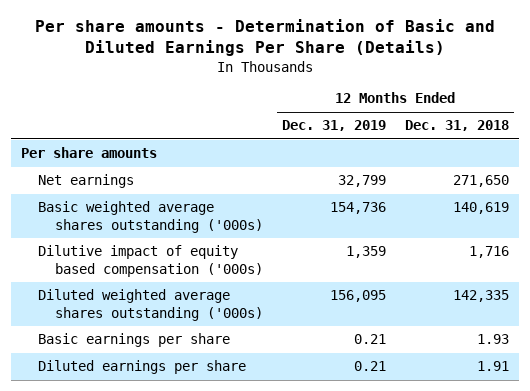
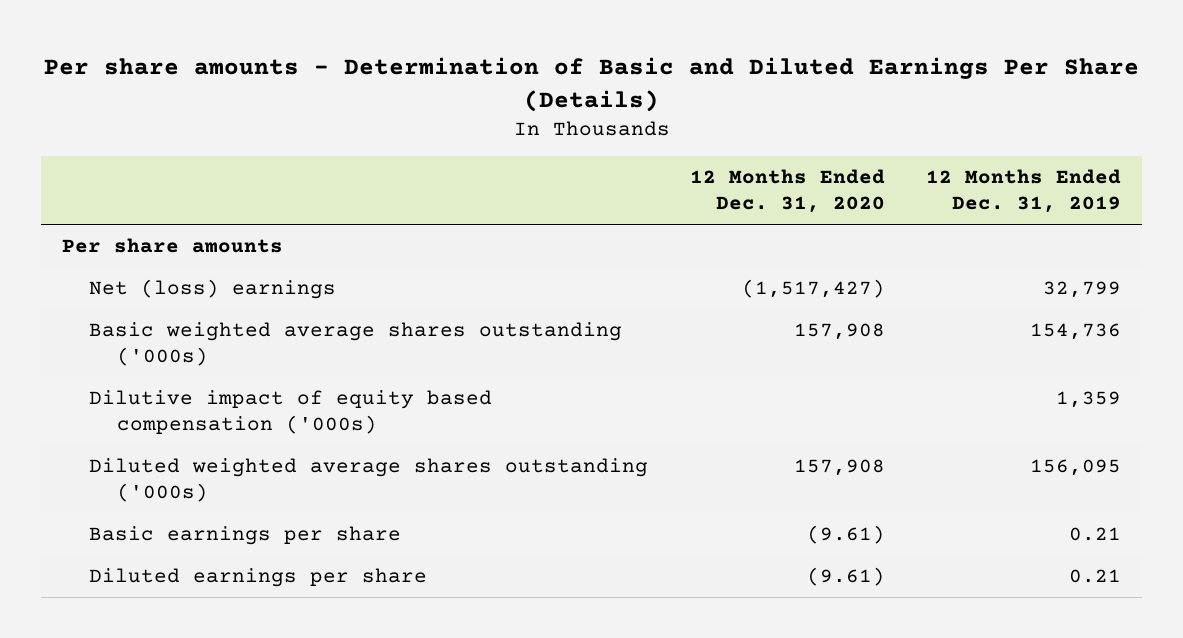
[405,120,510,132] Dec. 31, 2018 -> none
none -> [689,169,885,214] 12 Months Ended Dec. 31, 2020
[37,174,134,189] Net earnings -> [89,279,337,300] Net (loss) earnings

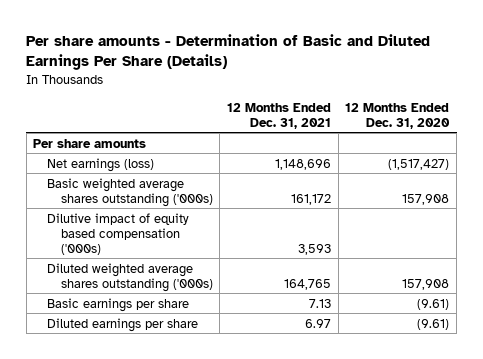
[926,169,1122,214] 12 Months Ended Dec. 31, 2019 -> none
none -> [227,102,332,129] 12 Months Ended Dec. 31, 2021
[89,279,337,300] Net (loss) earnings -> [47,157,155,172] Net earnings (loss)

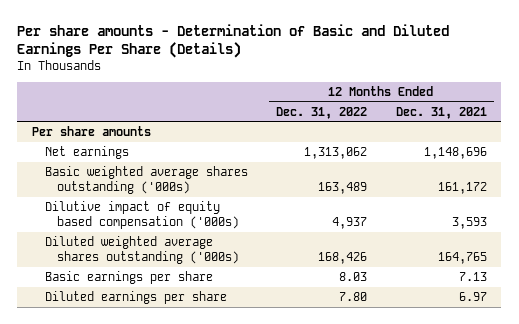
[345,102,451,129] 12 Months Ended Dec. 31, 2020 -> none
none -> [276,106,368,119] Dec. 31, 2022
[47,157,155,172] Net earnings (loss) -> [44,146,129,160] Net earnings

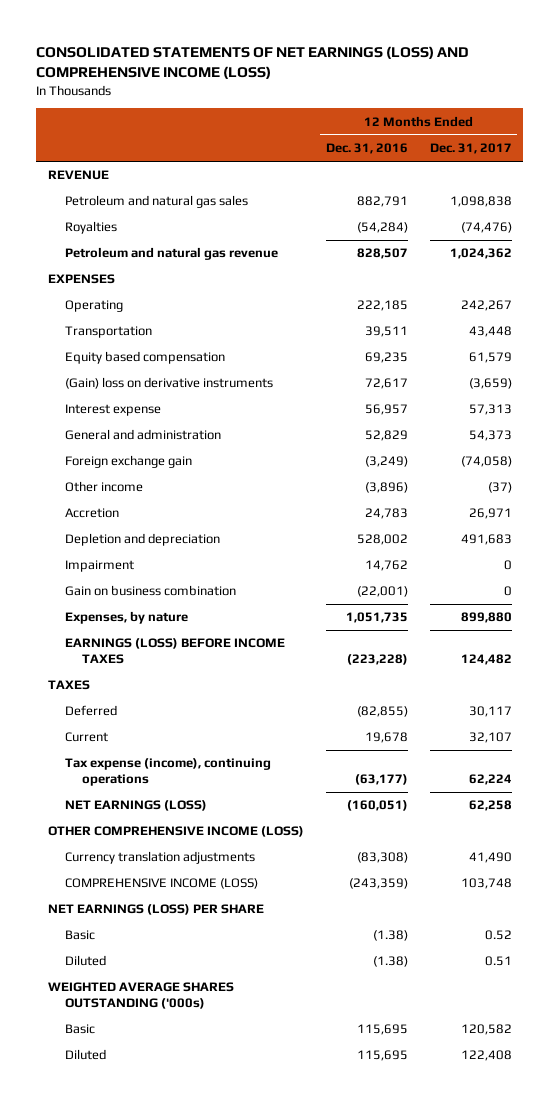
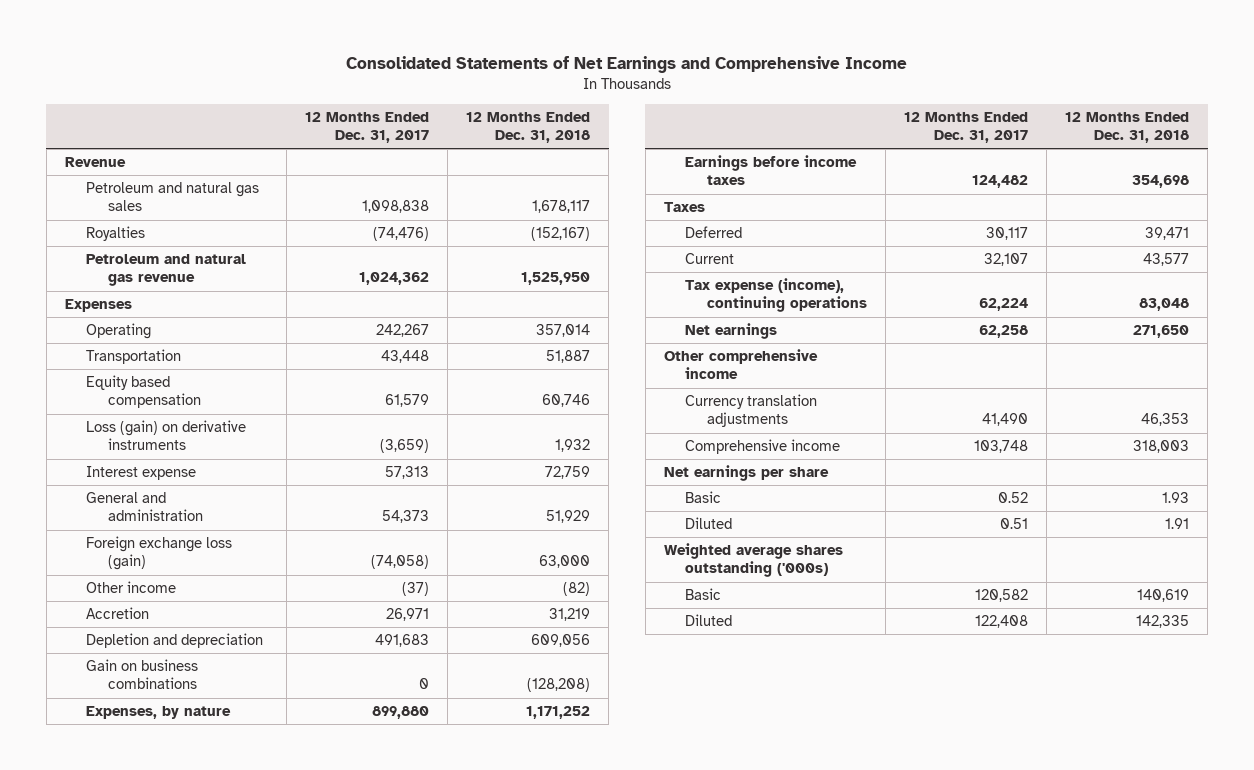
[36,45,470,80] CONSOLIDATED STATEMENTS OF NET EARNINGS (LOSS) AND COMPREHENSIVE INCOME (LOSS) -> [346,56,908,74] Consolidated Statements of Net Earnings and Comprehensive Income
[325,143,408,155] Dec. 31, 2016 -> none
none -> [466,111,591,144] 12 Months Ended Dec. 31, 2018
[47,170,109,181] REVENUE -> [64,157,126,168] Revenue
[47,274,115,285] EXPENSES -> [64,299,132,313] Expenses
[64,377,273,390] (Gain) loss on derivative instruments -> [86,420,247,451] Loss (gain) on derivative instruments
[64,455,192,469] Foreign exchange gain -> [86,536,233,571] Foreign exchange loss (gain)
[64,560,134,573] Impairment -> none
[64,585,236,597] Gain on business combination -> [86,659,199,690] Gain on business combinations
[64,638,285,665] EARNINGS (LOSS) BEFORE INCOME TAXES -> [685,155,858,186] Earnings before income taxes
[47,680,90,691] TAXES -> [664,202,706,213] Taxes
[64,800,207,812] NET EARNINGS (LOSS) -> [685,323,778,340] Net earnings
[47,826,304,838] OTHER COMPREHENSIVE INCOME (LOSS) -> [664,349,819,380] Other comprehensive income
[64,878,258,890] COMPREHENSIVE INCOME (LOSS) -> [685,439,841,455] Comprehensive income
[47,904,264,916] NET EARNINGS (LOSS) PER SHARE -> [664,465,830,482] Net earnings per share
[47,982,234,1010] WEIGHTED AVERAGE SHARES OUTSTANDING ('000s) -> [664,543,844,578] Weighted average shares outstanding ('000s)

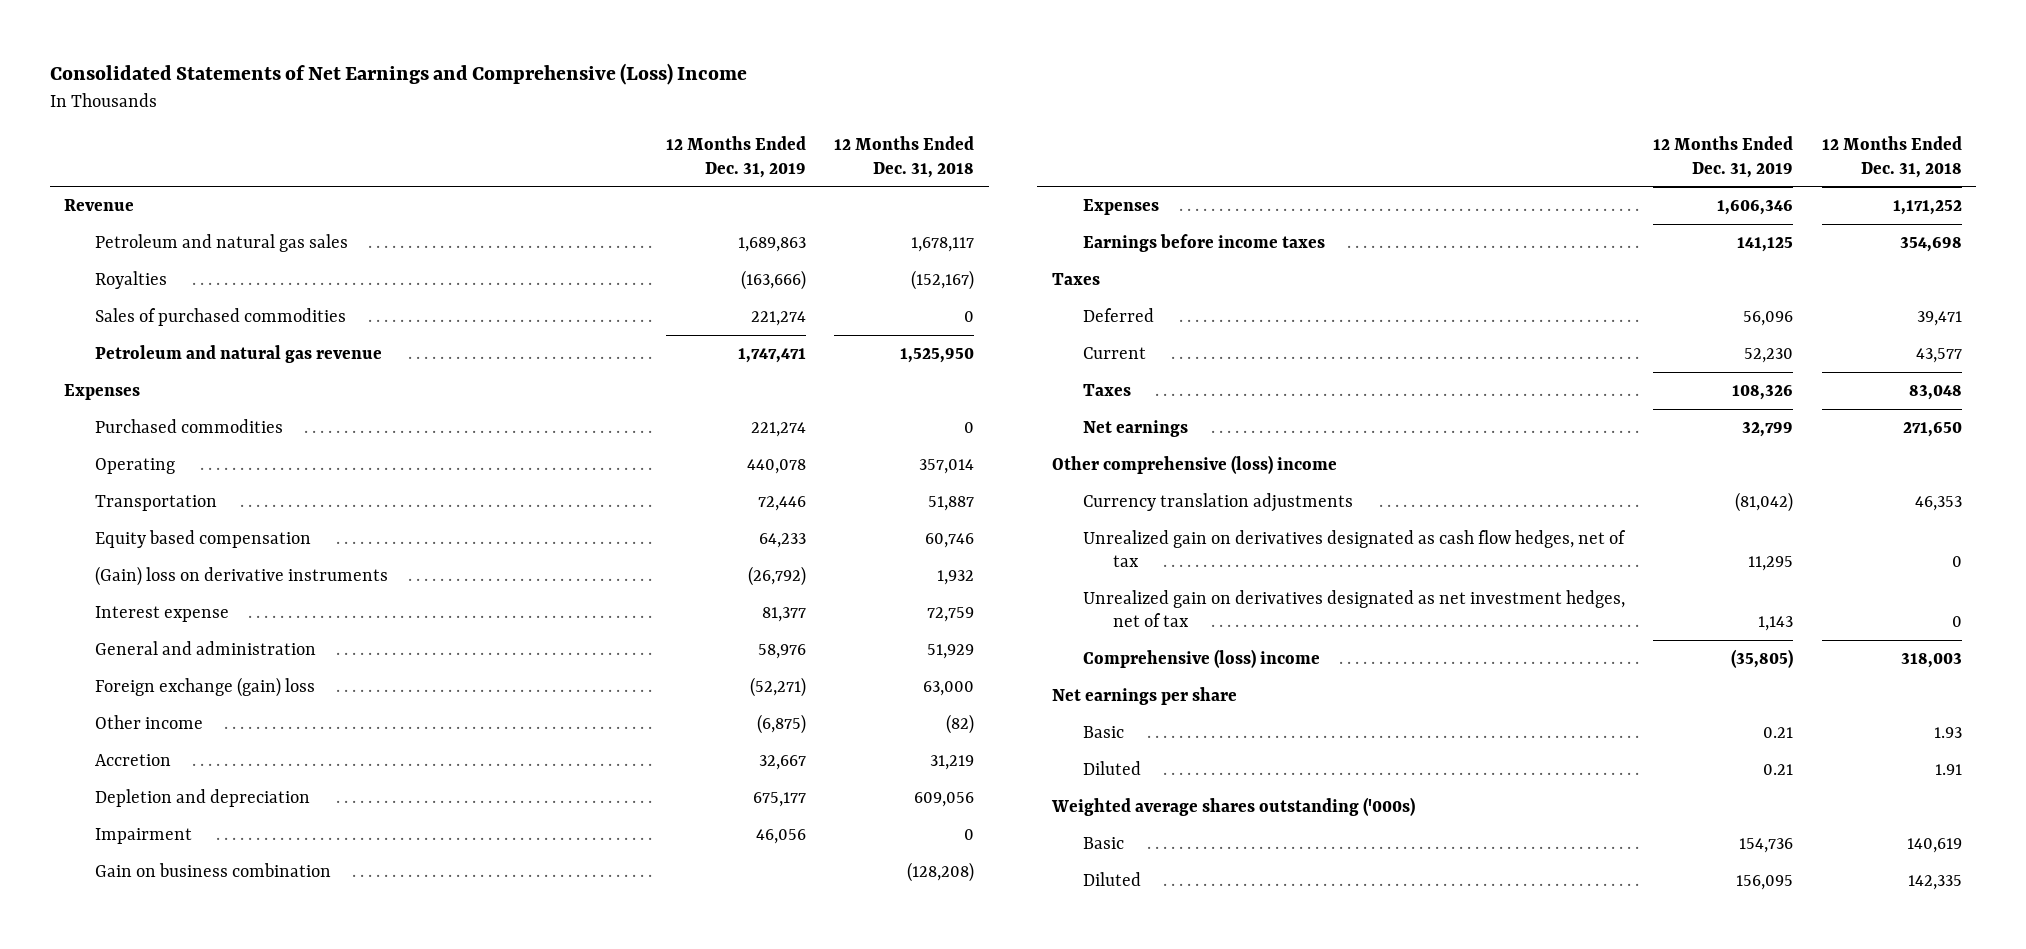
[346,56,908,74] Consolidated Statements of Net Earnings and Comprehensive Income -> [50,63,748,86] Consolidated Statements of Net Earnings and Comprehensive (Loss) Income
[304,111,429,144] 12 Months Ended Dec. 31, 2017 -> none
none -> [665,136,806,178] 12 Months Ended Dec. 31, 2019
none -> [95,307,347,326] Sales of purchased commodities
none -> [95,418,284,433] Purchased commodities
[86,420,247,451] Loss (gain) on derivative instruments -> [95,565,389,586] (Gain) loss on derivative instruments
[86,536,233,571] Foreign exchange loss (gain) -> [95,676,316,697] Foreign exchange (gain) loss
none -> [95,827,193,844] Impairment
[86,659,199,690] Gain on business combinations -> [95,862,332,877] Gain on business combination
[86,706,232,720] Expenses, by nature -> [1082,198,1159,215] Expenses
[685,278,867,313] Tax expense (income), continuing operations -> [1082,383,1131,396] Taxes
[664,349,819,380] Other comprehensive income -> [1051,454,1337,474] Other comprehensive (loss) income
none -> [1082,529,1626,568] Unrealized gain on derivatives designated as cash flow hedges, net of tax
none -> [1082,589,1625,628] Unrealized gain on derivatives designated as net investment hedges, net of tax
[685,439,841,455] Comprehensive income -> [1082,648,1320,668] Comprehensive (loss) income

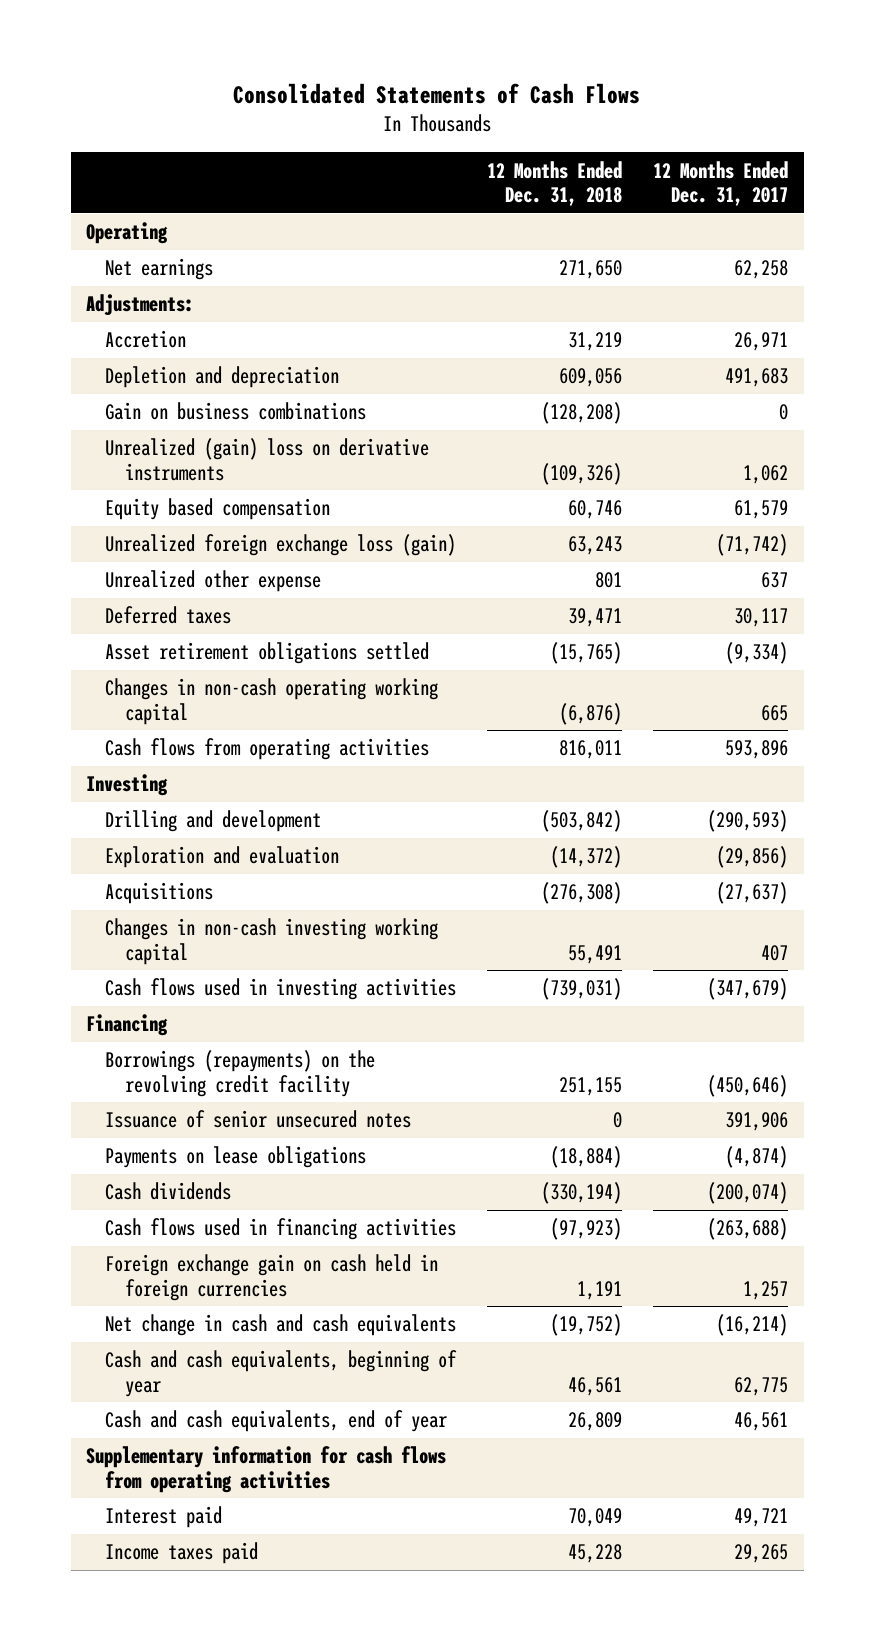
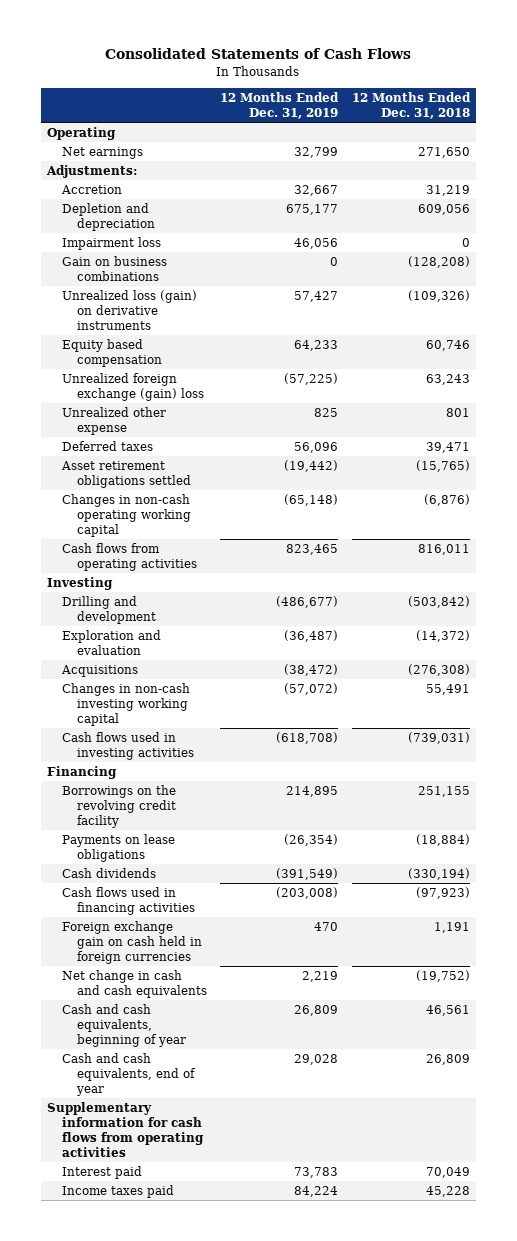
[653,160,789,206] 12 Months Ended Dec. 31, 2017 -> none
none -> [220,91,340,119] 12 Months Ended Dec. 31, 2019
none -> [61,237,161,251] Impairment loss
[105,438,430,481] Unrealized (gain) loss on derivative instruments -> [61,290,197,331] Unrealized loss (gain) on derivative instruments
[105,534,457,557] Unrealized foreign exchange loss (gain) -> [61,373,204,402] Unrealized foreign exchange (gain) loss
[105,1110,412,1129] Issuance of senior unsecured notes -> none
[105,1050,376,1097] Borrowings (repayments) on the revolving credit facility -> [61,785,176,829] Borrowings on the revolving credit facility

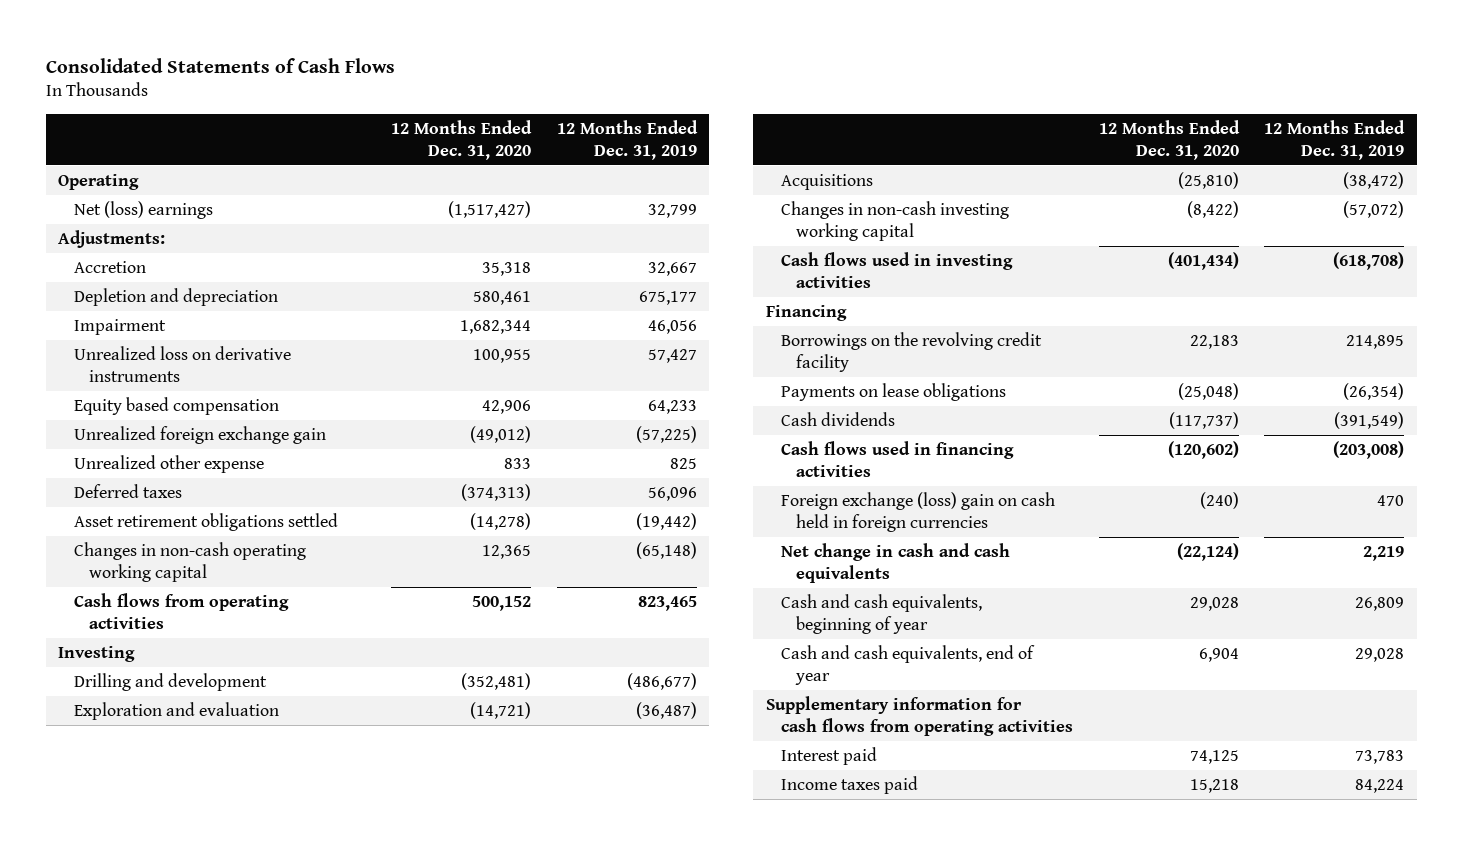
[351,91,471,119] 12 Months Ended Dec. 31, 2018 -> none
none -> [391,119,533,161] 12 Months Ended Dec. 31, 2020
[61,147,143,160] Net earnings -> [73,200,213,219] Net (loss) earnings
[61,256,167,282] Gain on business combinations -> none
[61,237,161,251] Impairment loss -> [73,318,166,335] Impairment
[61,290,197,331] Unrealized loss (gain) on derivative instruments -> [73,345,291,383] Unrealized loss on derivative instruments
[61,373,204,402] Unrealized foreign exchange (gain) loss -> [73,425,326,444] Unrealized foreign exchange gain
[61,921,202,965] Foreign exchange gain on cash held in foreign currencies -> [781,491,1056,533] Foreign exchange (loss) gain on cash held in foreign currencies

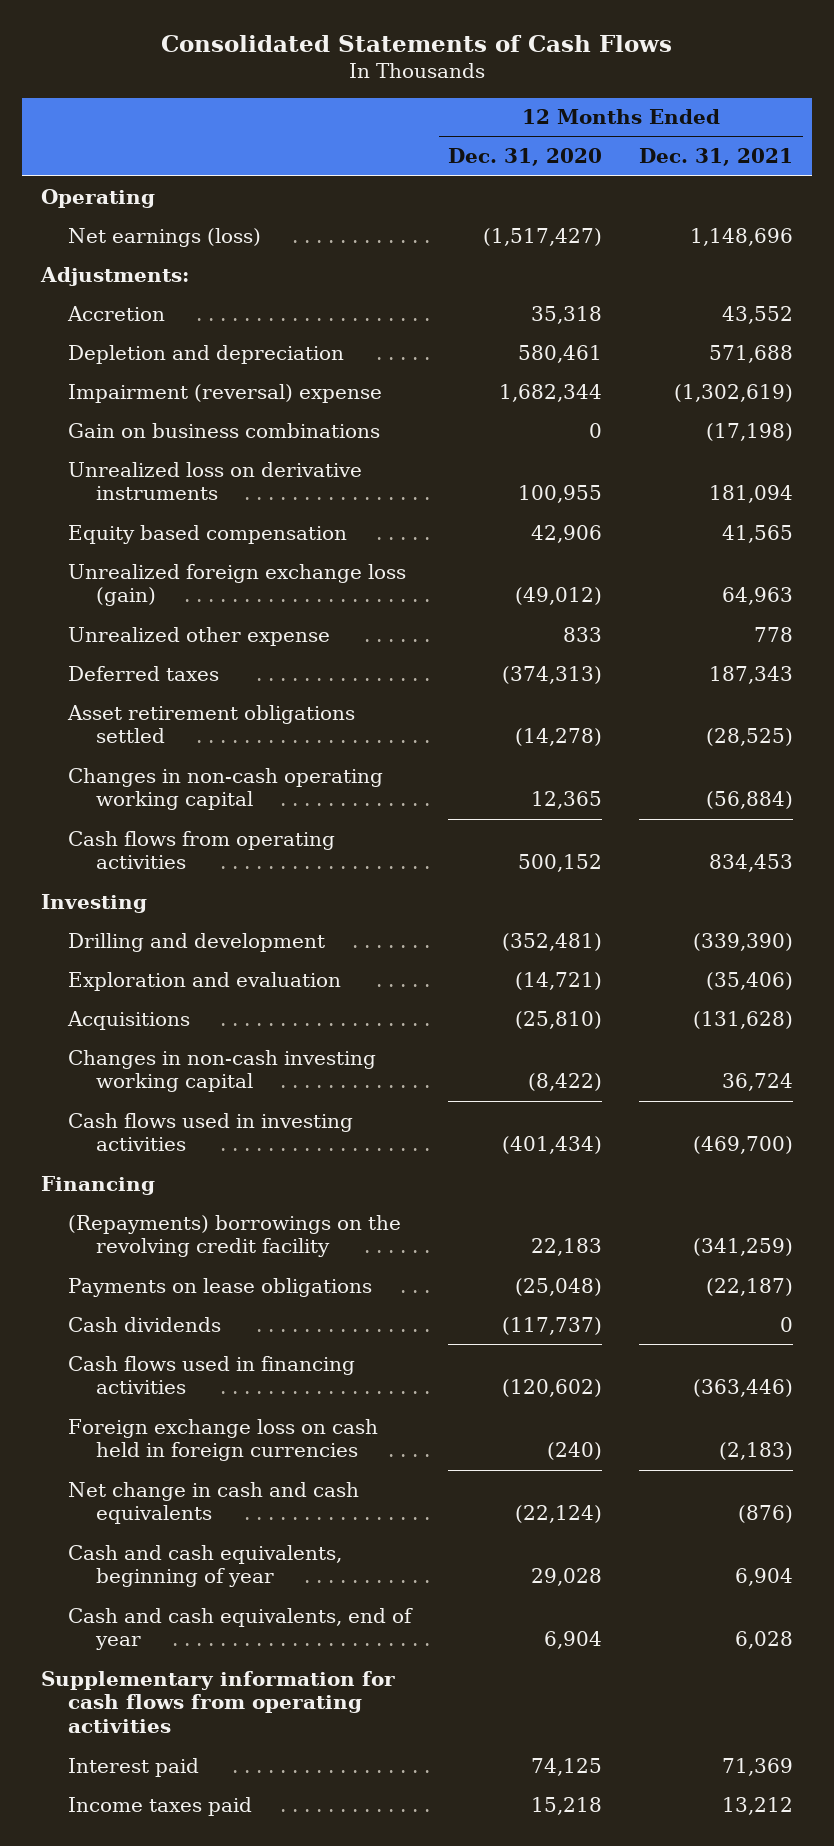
[556,119,698,161] 12 Months Ended Dec. 31, 2019 -> none
none -> [639,148,794,167] Dec. 31, 2021
[73,200,213,219] Net (loss) earnings -> [68,227,262,247] Net earnings (loss)
[73,318,166,335] Impairment -> [68,383,383,403] Impairment (reversal) expense
none -> [68,422,381,438] Gain on business combinations
[73,425,326,444] Unrealized foreign exchange gain -> [68,563,407,607] Unrealized foreign exchange loss (gain)
[781,331,1043,373] Borrowings on the revolving credit facility -> [68,1214,402,1258] (Repayments) borrowings on the revolving credit facility
[781,491,1056,533] Foreign exchange (loss) gain on cash held in foreign currencies -> [68,1418,379,1462] Foreign exchange loss on cash held in foreign currencies

